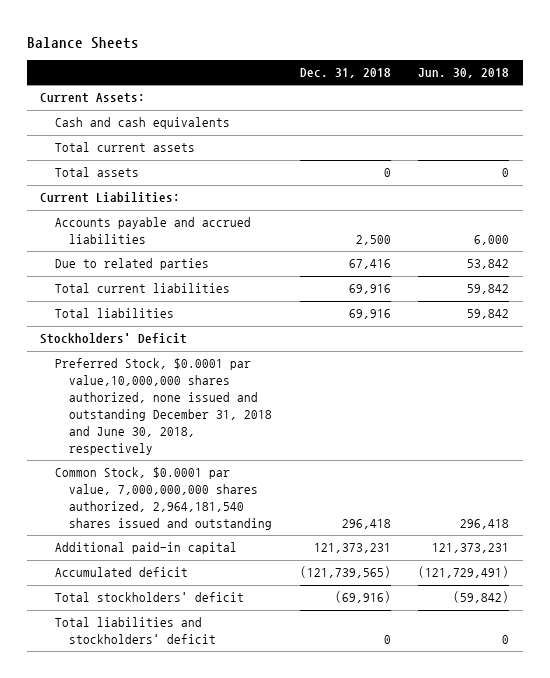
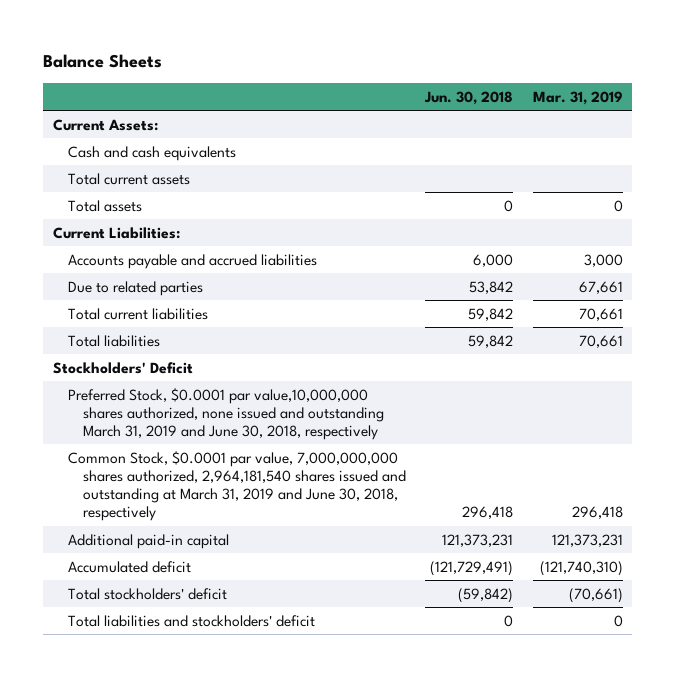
[299,68,391,79] Dec. 31, 2018 -> none
none -> [532,90,623,105] Mar. 31, 2019
[54,358,272,455] Preferred Stock, $0.0001 par value,10,000,000 shares authorized, none issued and outstanding December 31, 2018 and June 30, 2018, respectively -> [68,387,385,441] Preferred Stock, $0.0001 par value,10,000,000 shares authorized, none issued and outstanding March 31, 2019 and June 30, 2018, respectively
[54,467,272,531] Common Stock, $0.0001 par value, 7,000,000,000 shares authorized, 2,964,181,540 shares issued and outstanding -> [68,450,407,522] Common Stock, $0.0001 par value, 7,000,000,000 shares authorized, 2,964,181,540 shares issued and outstanding at March 31, 2019 and June 30, 2018, respectively

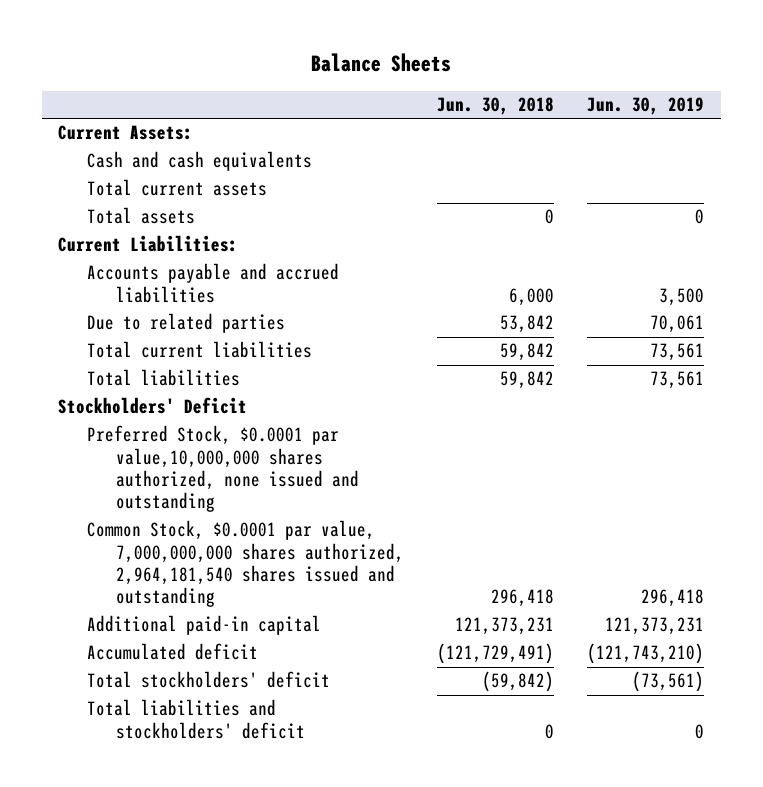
[532,90,623,105] Mar. 31, 2019 -> none
none -> [587,97,705,116] Jun. 30, 2019
[68,387,385,441] Preferred Stock, $0.0001 par value,10,000,000 shares authorized, none issued and outstanding March 31, 2019 and June 30, 2018, respectively -> [87,425,360,513] Preferred Stock, $0.0001 par value,10,000,000 shares authorized, none issued and outstanding
[68,450,407,522] Common Stock, $0.0001 par value, 7,000,000,000 shares authorized, 2,964,181,540 shares issued and outstanding at March 31, 2019 and June 30, 2018, respectively -> [87,520,405,608] Common Stock, $0.0001 par value, 7,000,000,000 shares authorized, 2,964,181,540 shares issued and outstanding

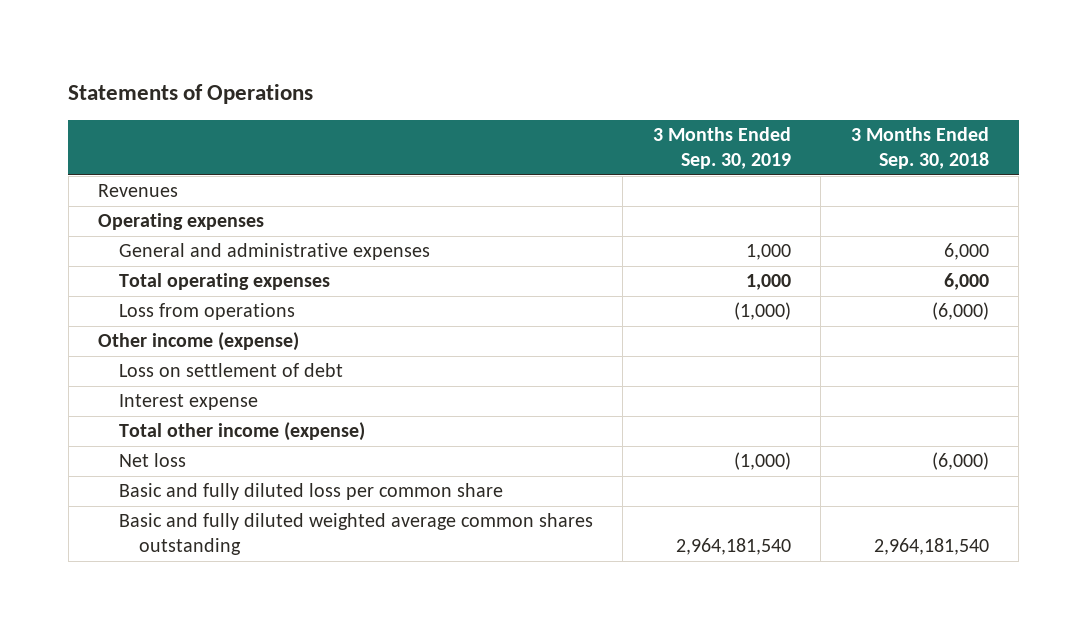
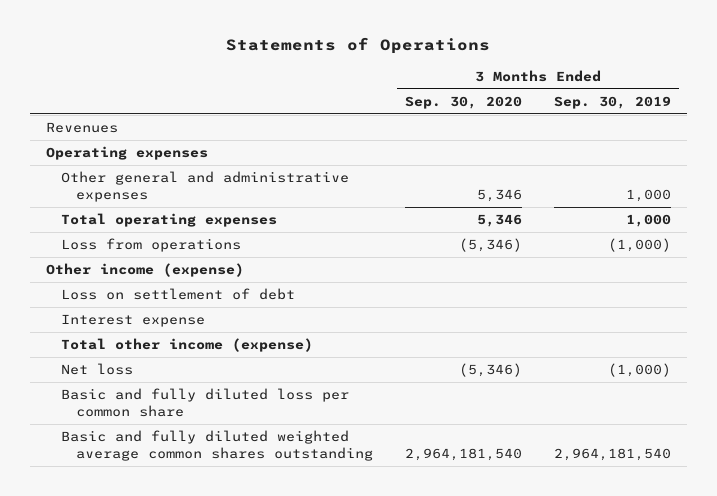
[850,127,989,170] 3 Months Ended Sep. 30, 2018 -> none
none -> [405,95,523,109] Sep. 30, 2020
[118,243,430,261] General and administrative expenses -> [61,171,350,202] Other general and administrative expenses

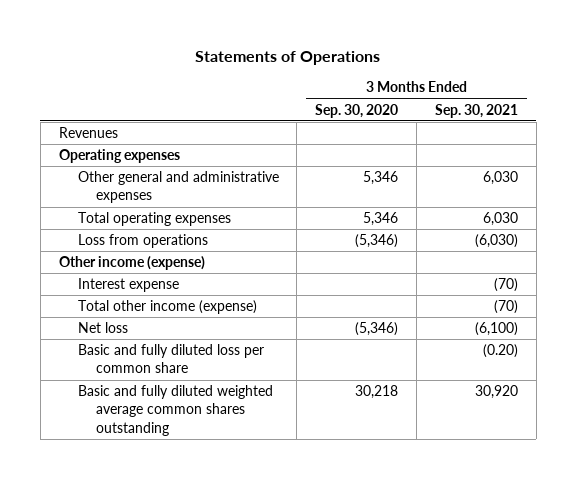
[553,95,671,109] Sep. 30, 2019 -> none
none -> [435,103,519,118] Sep. 30, 2021
[61,288,296,301] Loss on settlement of debt -> none
[405,447,523,461] 2,964,181,540 -> [355,385,399,400] 30,218

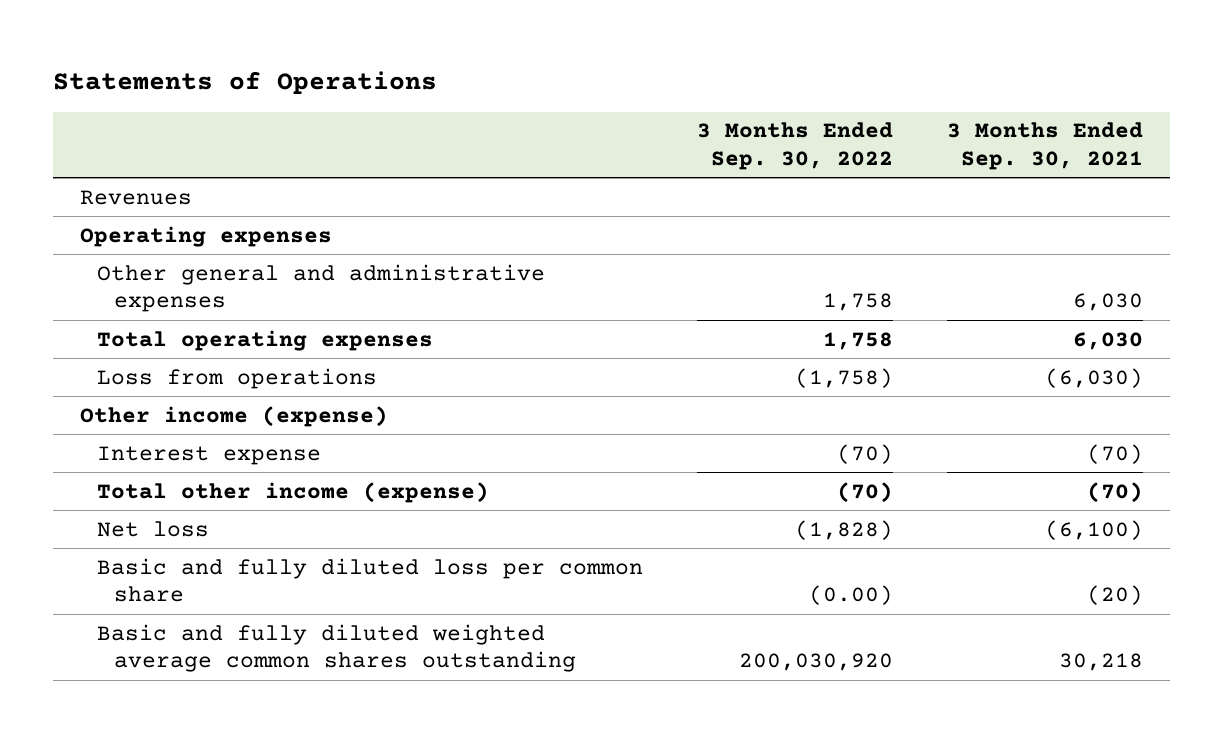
[315,103,399,118] Sep. 30, 2020 -> none
none -> [696,122,893,170] 3 Months Ended Sep. 30, 2022
[483,344,519,359] (0.20) -> [1087,585,1144,606] (20)
[475,385,519,400] 30,920 -> [1059,653,1144,672] 30,218

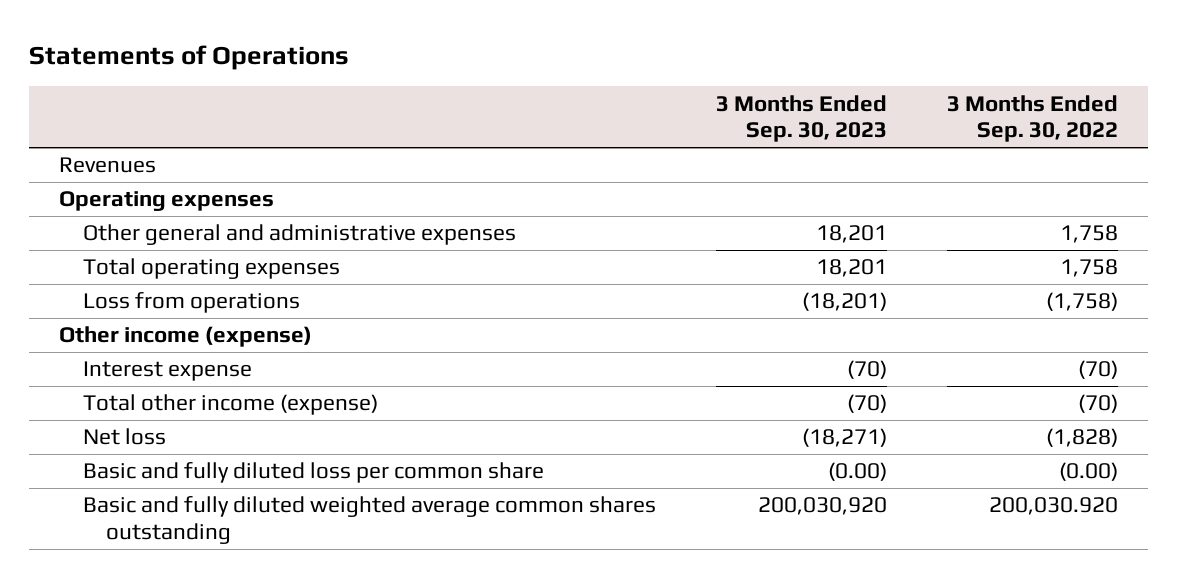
[947,122,1144,170] 3 Months Ended Sep. 30, 2021 -> none
none -> [715,94,887,143] 3 Months Ended Sep. 30, 2023
[738,653,893,672] 200,030,920 -> [988,497,1118,516] 200,030.920

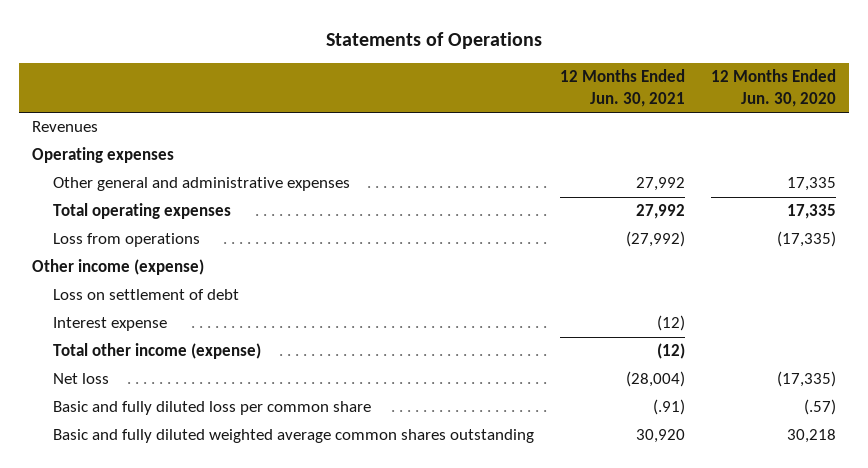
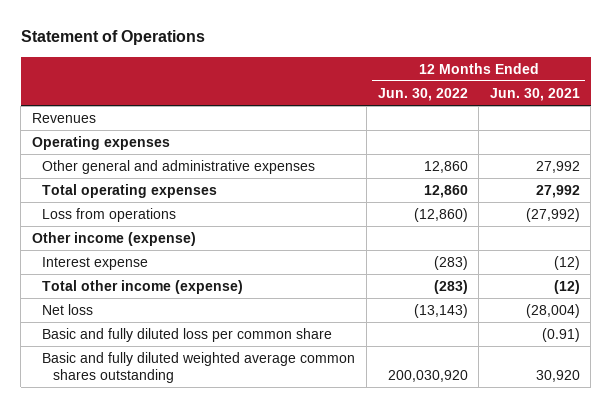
[325,31,542,49] Statements of Operations -> [20,30,205,46] Statement of Operations
[710,69,836,108] 12 Months Ended Jun. 30, 2020 -> none
none -> [377,87,468,101] Jun. 30, 2022
[52,289,239,301] Loss on settlement of debt -> none
[652,399,685,416] (.91) -> [541,327,580,342] (0.91)

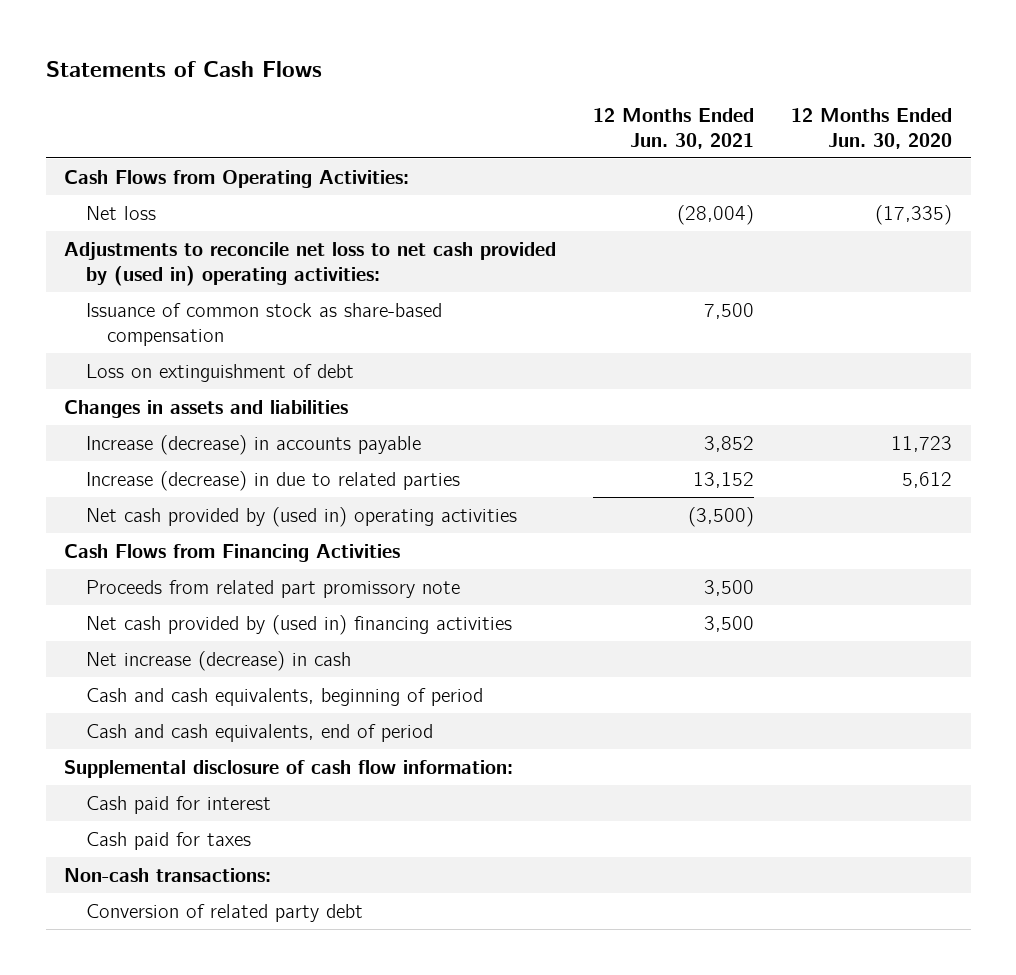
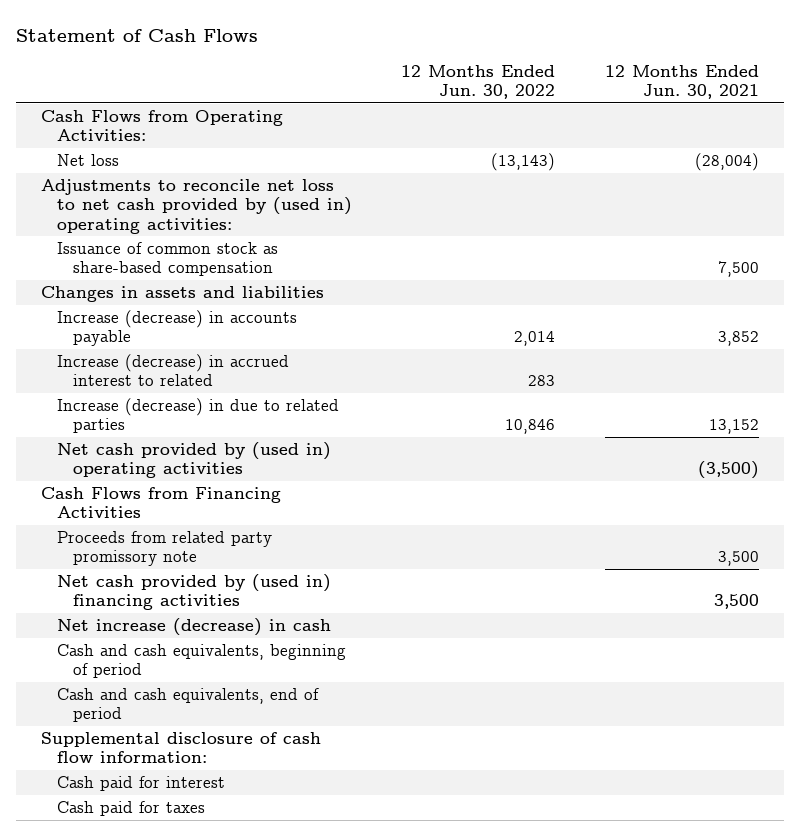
[45,60,322,77] Statements of Cash Flows -> [16,29,259,43] Statement of Cash Flows
[791,107,953,149] 12 Months Ended Jun. 30, 2020 -> none
none -> [401,65,556,100] 12 Months Ended Jun. 30, 2022
[85,363,354,382] Loss on extinguishment of debt -> none
none -> [56,354,289,387] Increase (decrease) in accrued interest to related
[85,579,460,598] Proceeds from related part promissory note -> [56,531,272,567] Proceeds from related party promissory note
[64,867,272,882] Non-cash transactions: -> none
[85,903,363,922] Conversion of related party debt -> none

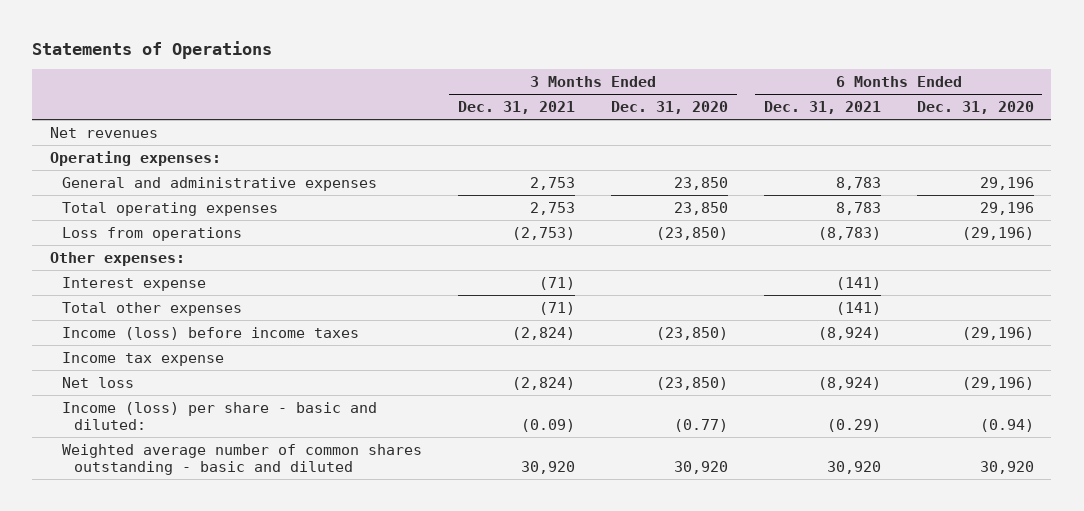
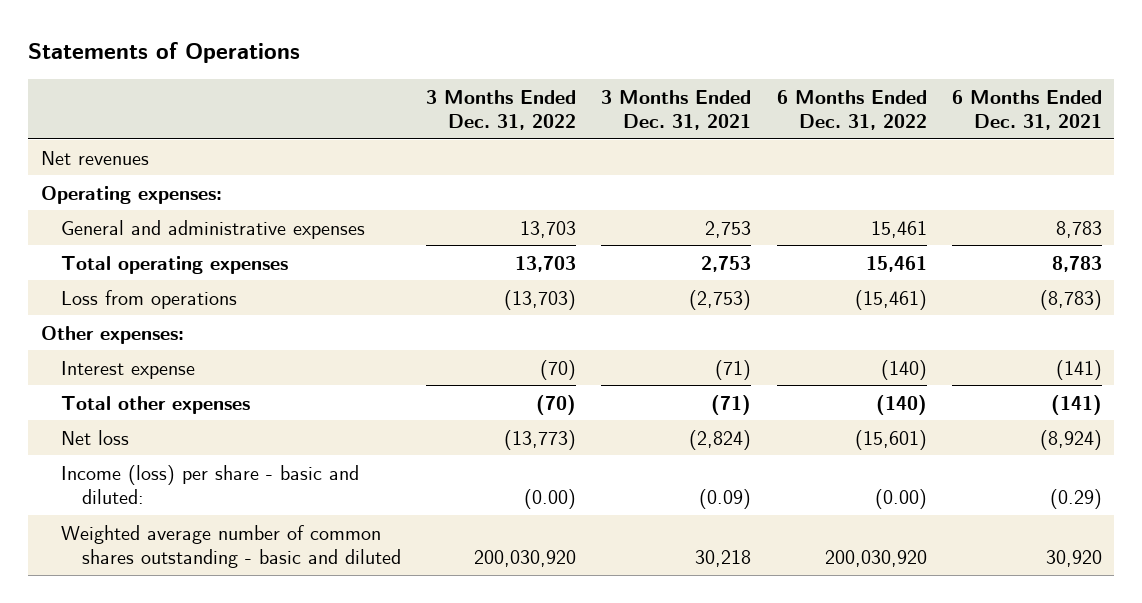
[610,100,728,114] Dec. 31, 2020 -> none
[916,100,1034,114] Dec. 31, 2020 -> none
none -> [426,89,577,131] 3 Months Ended Dec. 31, 2022
none -> [776,89,927,131] 6 Months Ended Dec. 31, 2022
[62,326,360,340] Income (loss) before income taxes -> none
[62,351,225,366] Income tax expense -> none
[521,461,576,475] 30,920 -> [695,549,752,567] 30,218

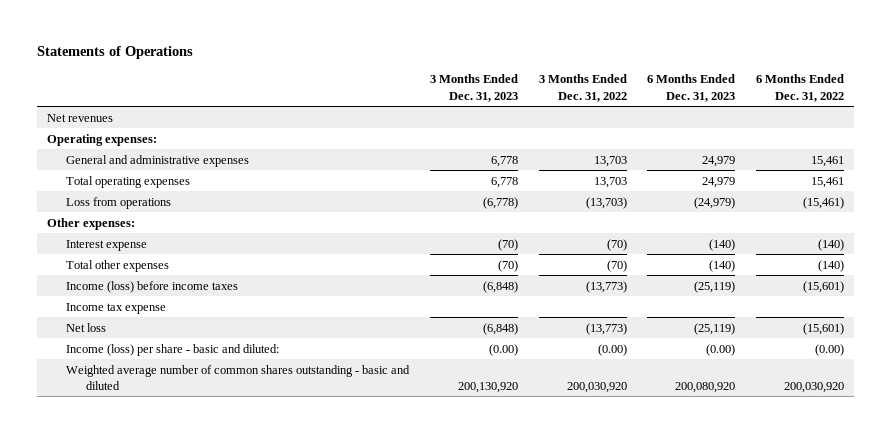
[601,89,752,131] 3 Months Ended Dec. 31, 2021 -> none
[951,89,1102,131] 6 Months Ended Dec. 31, 2021 -> none
none -> [430,74,519,102] 3 Months Ended Dec. 31, 2023
none -> [647,74,736,102] 6 Months Ended Dec. 31, 2023
none -> [66,280,239,293] Income (loss) before income taxes
none -> [66,302,167,314] Income tax expense

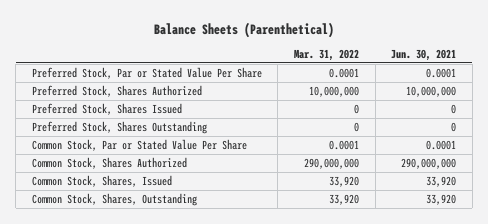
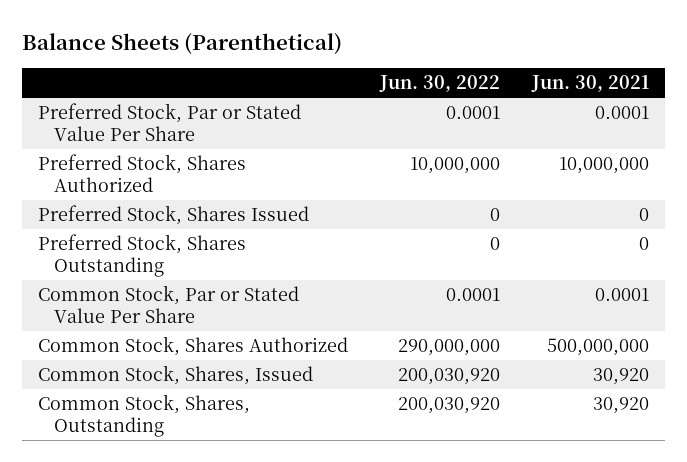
[294,49,360,62] Mar. 31, 2022 -> none
none -> [379,75,501,93] Jun. 30, 2022
[401,157,457,169] 290,000,000 -> [546,338,649,357] 500,000,000
[426,175,457,187] 33,920 -> [592,368,649,386] 30,920
[426,193,457,205] 33,920 -> [592,397,649,415] 30,920

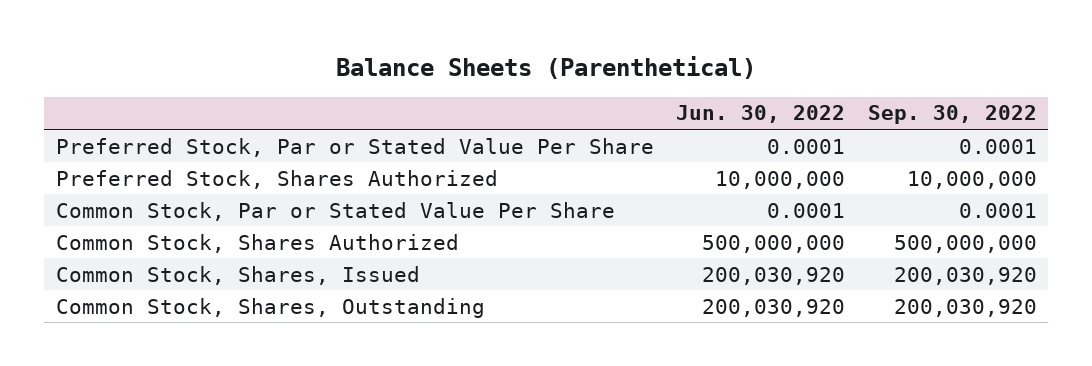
[530,75,649,93] Jun. 30, 2021 -> none
none -> [867,105,1037,125] Sep. 30, 2022
[38,205,310,226] Preferred Stock, Shares Issued -> none
[38,234,247,277] Preferred Stock, Shares Outstanding -> none
[398,339,501,357] 290,000,000 -> [702,234,846,253] 500,000,000

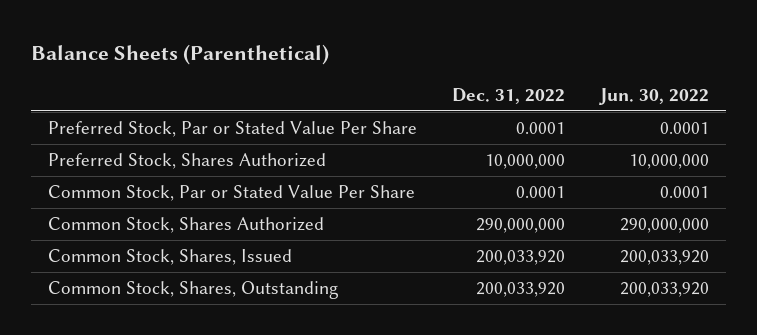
[867,105,1037,125] Sep. 30, 2022 -> none
none -> [451,88,565,105] Dec. 31, 2022
[702,234,846,253] 500,000,000 -> [619,218,709,234] 290,000,000
[702,266,846,285] 200,030,920 -> [619,250,709,266] 200,033,920
[702,298,846,317] 200,030,920 -> [619,282,709,298] 200,033,920

